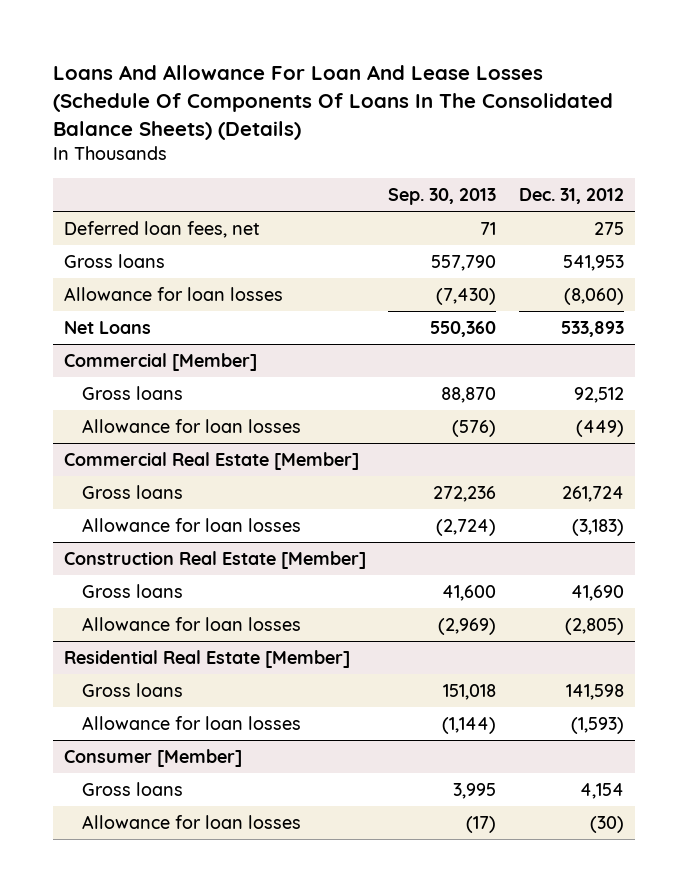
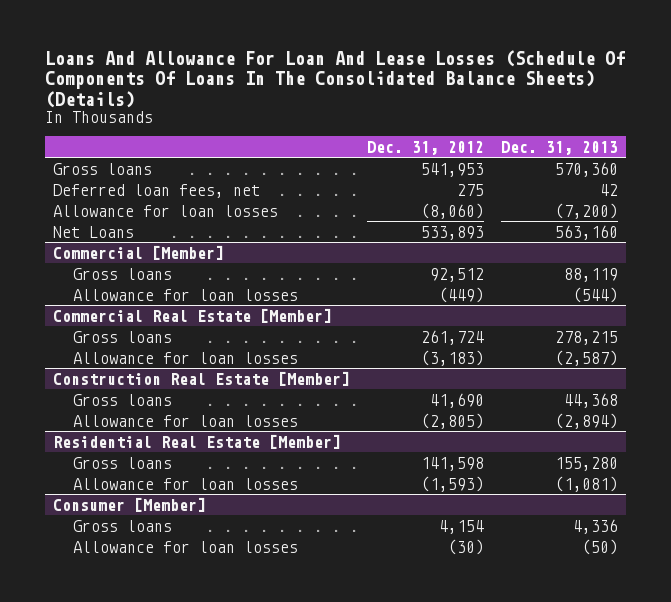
[388,188,497,206] Sep. 30, 2013 -> none
none -> [500,140,618,155] Dec. 31, 2013
[63,220,260,238] Deferred loan fees, net -> [53,183,261,198] Deferred loan fees, net

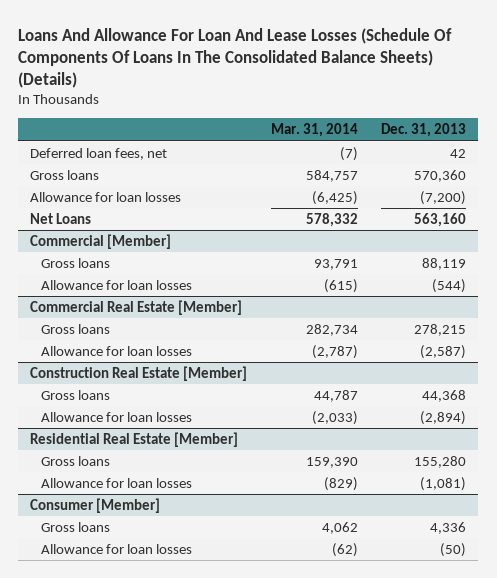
[367,140,485,155] Dec. 31, 2012 -> none
none -> [270,123,358,138] Mar. 31, 2014
[53,162,153,175] Gross loans -> [30,169,100,180] Gross loans

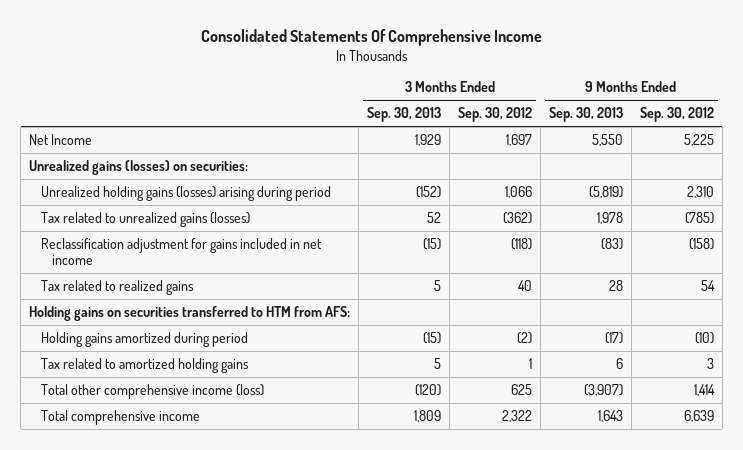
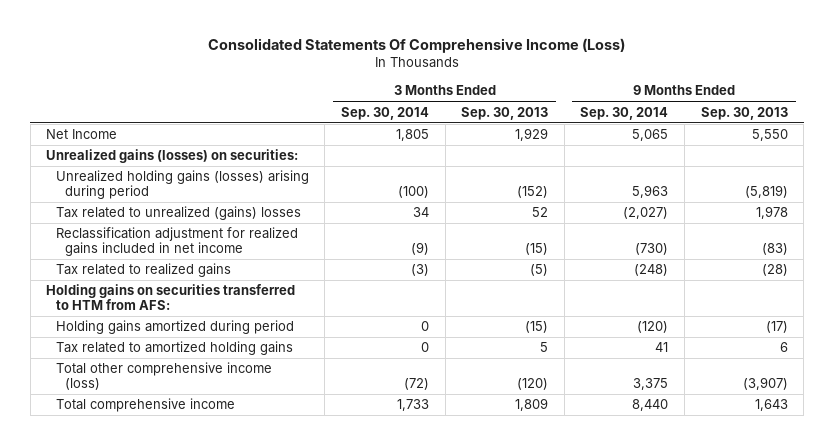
[200,28,542,46] Consolidated Statements Of Comprehensive Income -> [207,38,625,54] Consolidated Statements Of Comprehensive Income (Loss)
[458,107,533,123] Sep. 30, 2012 -> none
[639,107,714,123] Sep. 30, 2012 -> none
none -> [340,106,429,120] Sep. 30, 2014
none -> [580,106,669,120] Sep. 30, 2014
[40,212,250,228] Tax related to unrealized gains (losses) -> [55,206,301,221] Tax related to unrealized (gains) losses
[40,238,322,266] Reclassification adjustment for gains included in net income -> [55,227,298,257] Reclassification adjustment for realized gains included in net income
[434,280,442,292] 5 -> [530,264,549,277] (5)
[609,280,624,292] 28 -> [761,264,788,277] (28)

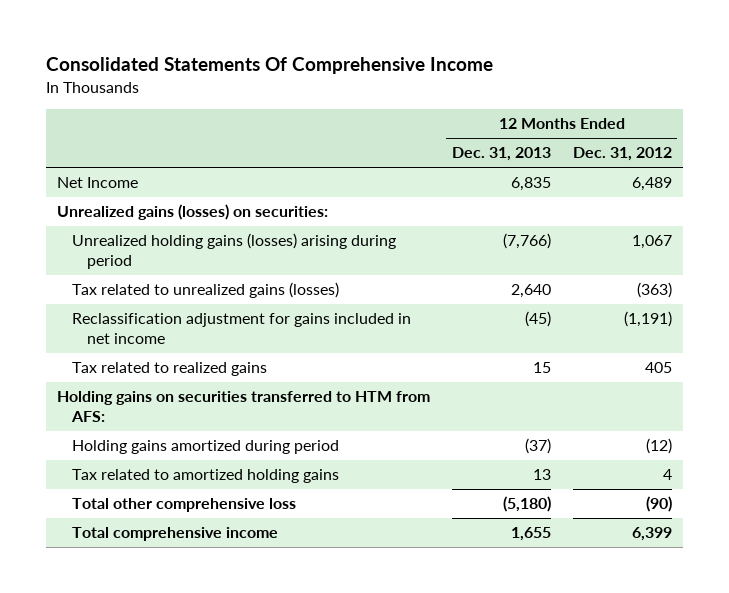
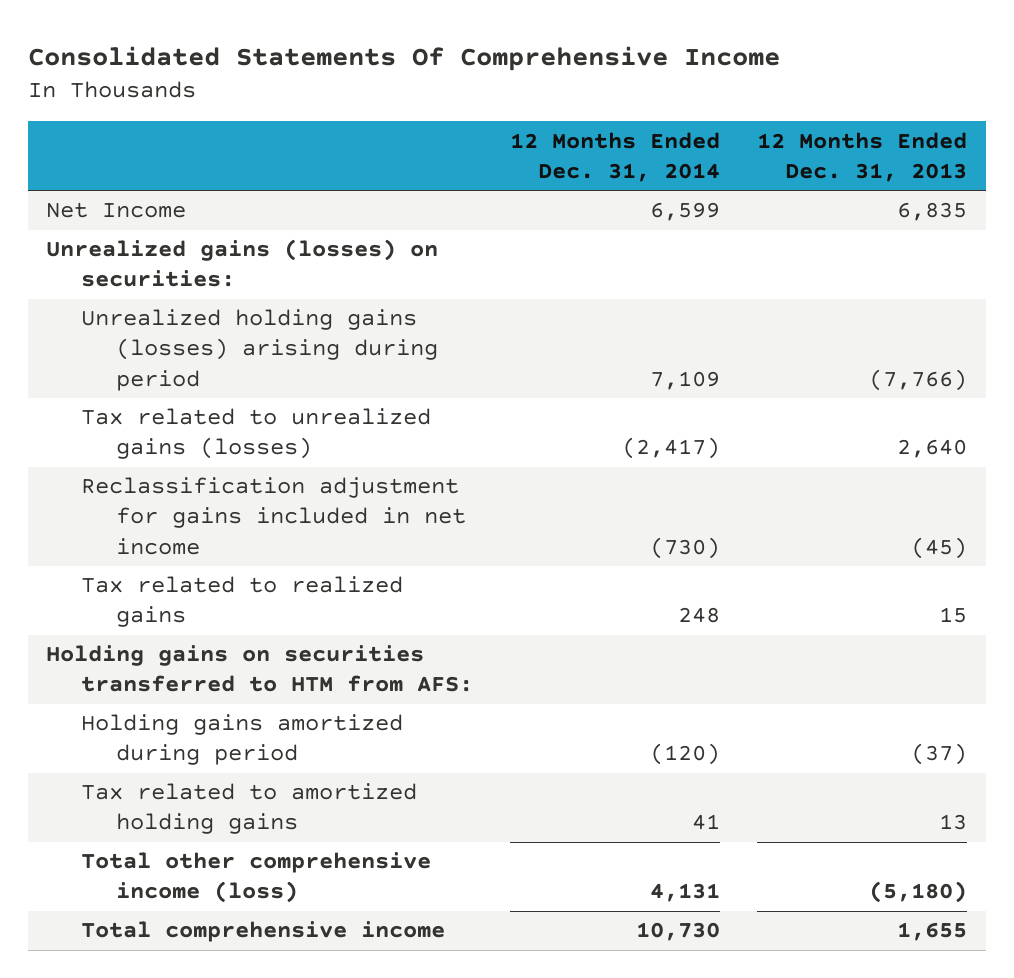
[572,147,672,162] Dec. 31, 2012 -> none
none -> [510,131,721,182] 12 Months Ended Dec. 31, 2014
[71,498,296,513] Total other comprehensive loss -> [81,852,432,904] Total other comprehensive income (loss)

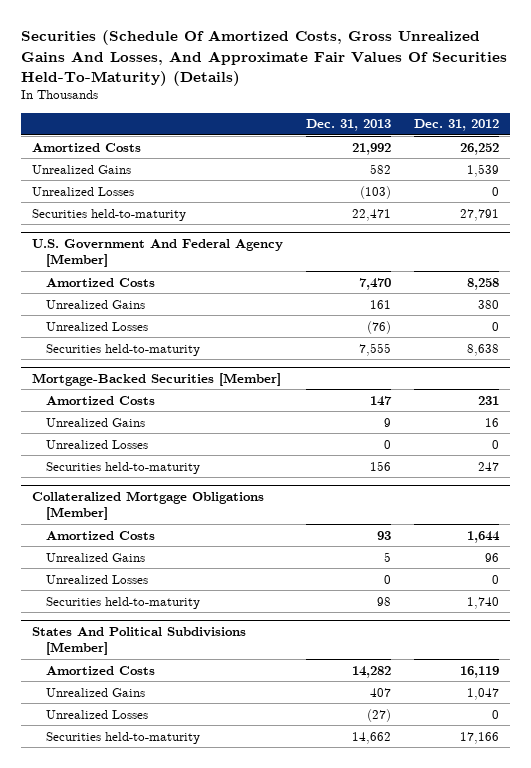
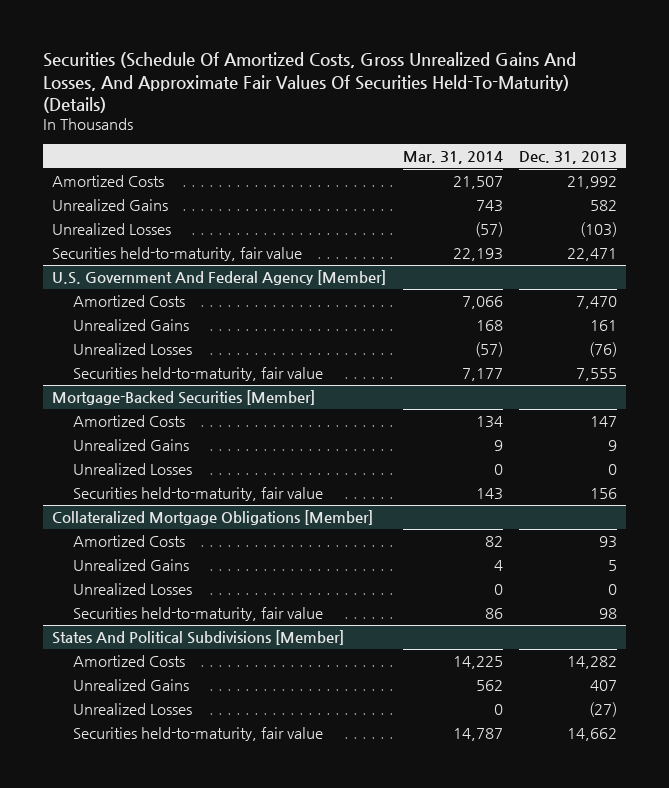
[413,119,499,132] Dec. 31, 2012 -> none
none -> [402,150,503,164] Mar. 31, 2014
[32,208,187,221] Securities held-to-maturity -> [51,246,302,261] Securities held-to-maturity, fair value
[46,343,201,356] Securities held-to-maturity -> [72,366,323,381] Securities held-to-maturity, fair value
[46,461,201,474] Securities held-to-maturity -> [72,486,323,501] Securities held-to-maturity, fair value
[46,596,201,609] Securities held-to-maturity -> [72,606,323,621] Securities held-to-maturity, fair value
[46,731,201,744] Securities held-to-maturity -> [72,726,323,741] Securities held-to-maturity, fair value

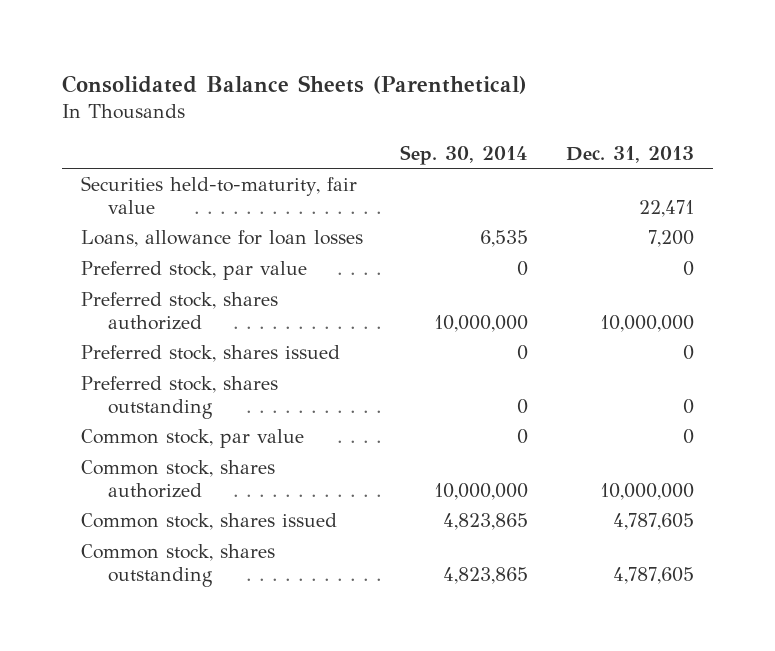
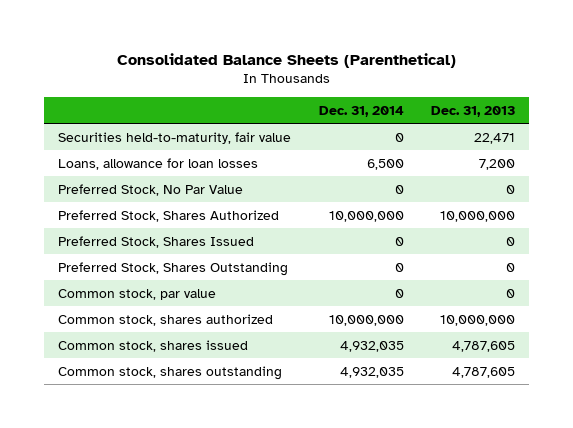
[400,144,529,165] Sep. 30, 2014 -> none
none -> [318,105,404,117] Dec. 31, 2014
[80,261,307,281] Preferred stock, par value -> [57,183,243,196] Preferred Stock, No Par Value
[80,292,278,330] Preferred stock, shares authorized -> [57,209,279,222] Preferred Stock, Shares Authorized
[80,345,340,363] Preferred stock, shares issued -> [57,235,254,248] Preferred Stock, Shares Issued
[80,376,278,419] Preferred stock, shares outstanding -> [57,261,288,276] Preferred Stock, Shares Outstanding

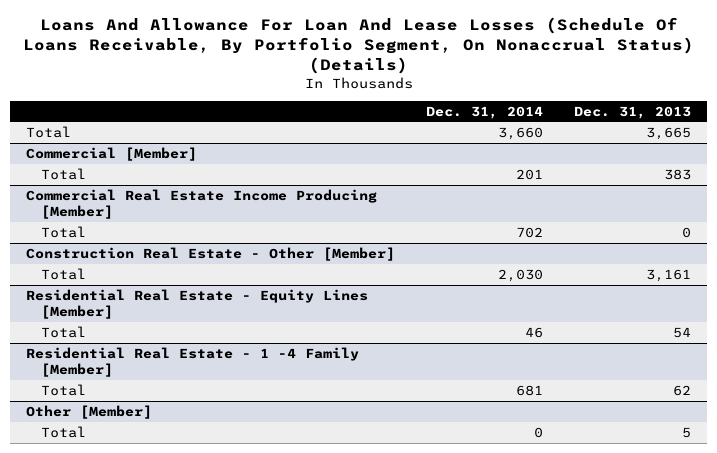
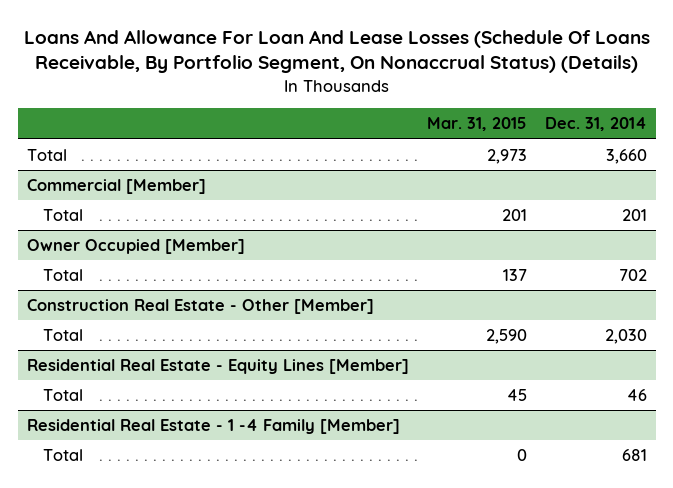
[574,105,692,119] Dec. 31, 2013 -> none
none -> [426,117,527,132] Mar. 31, 2015
[26,188,378,219] Commercial Real Estate Income Producing [Member] -> none
none -> [26,239,245,255] Owner Occupied [Member]
[26,404,153,419] Other [Member] -> none
[41,425,87,438] Total -> none

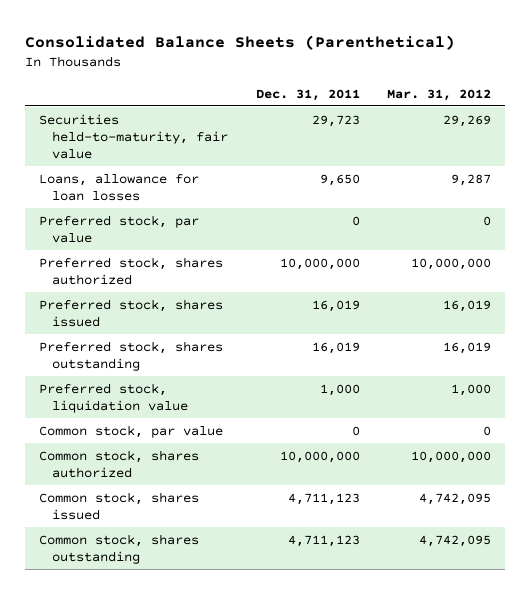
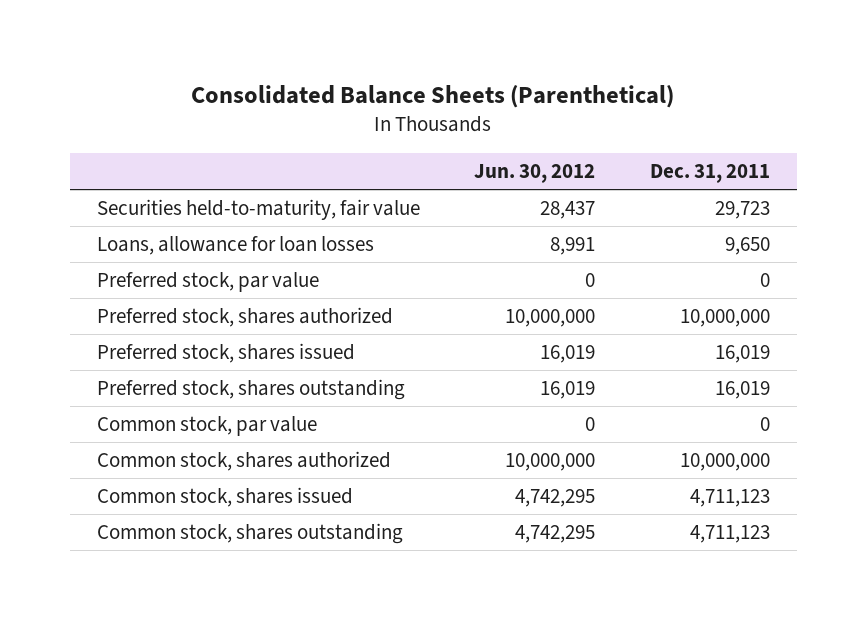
[387,88,492,101] Mar. 31, 2012 -> none
none -> [474,163,596,183] Jun. 30, 2012
[38,382,189,413] Preferred stock, liquidation value -> none

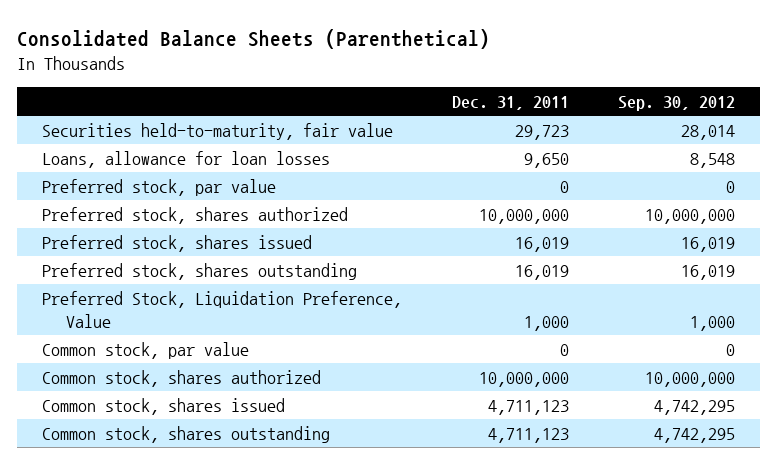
[474,163,596,183] Jun. 30, 2012 -> none
none -> [618,96,736,112] Sep. 30, 2012
none -> [42,290,403,328] Preferred Stock, Liquidation Preference, Value

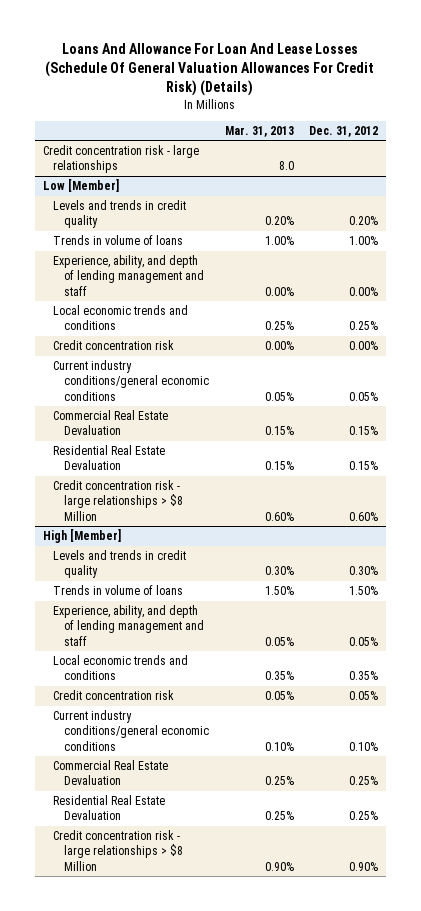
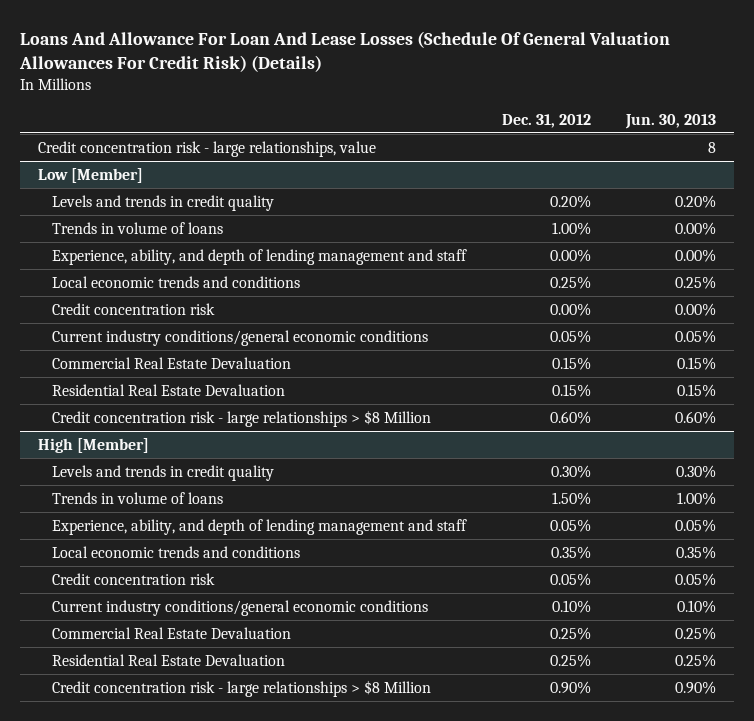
[224,125,294,137] Mar. 31, 2013 -> none
none -> [625,113,717,129] Jun. 30, 2013
[42,145,199,174] Credit concentration risk - large relationships -> [38,140,377,157] Credit concentration risk - large relationships, value

